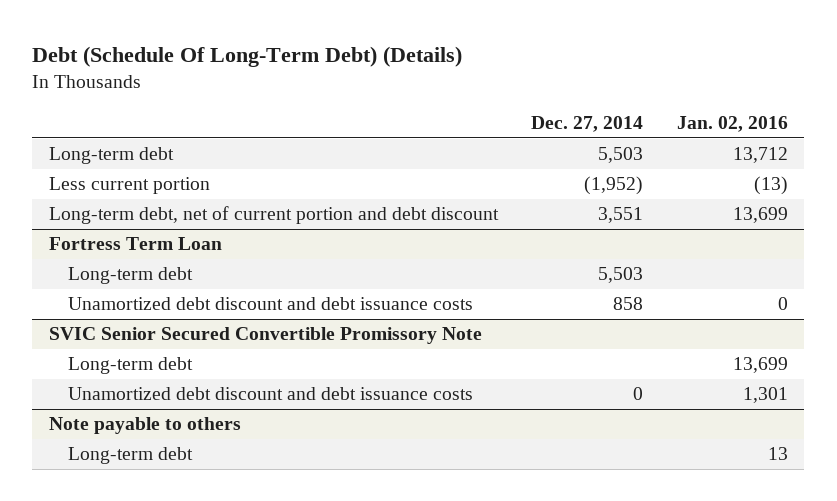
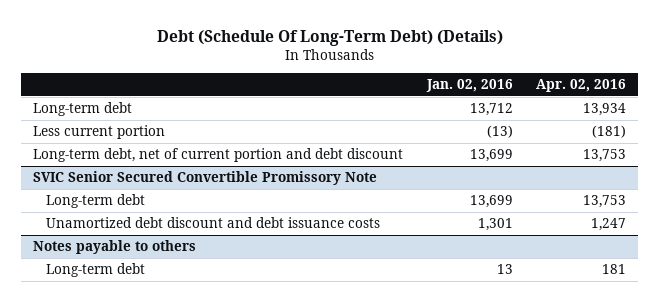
[531,115,644,132] Dec. 27, 2014 -> none
none -> [536,79,627,93] Apr. 02, 2016
[49,237,223,251] Fortress Term Loan -> none
[68,267,194,285] Long-term debt -> none
[68,297,474,311] Unamortized debt discount and debt issuance costs -> none
[49,417,242,435] Note payable to others -> [33,240,197,255] Notes payable to others

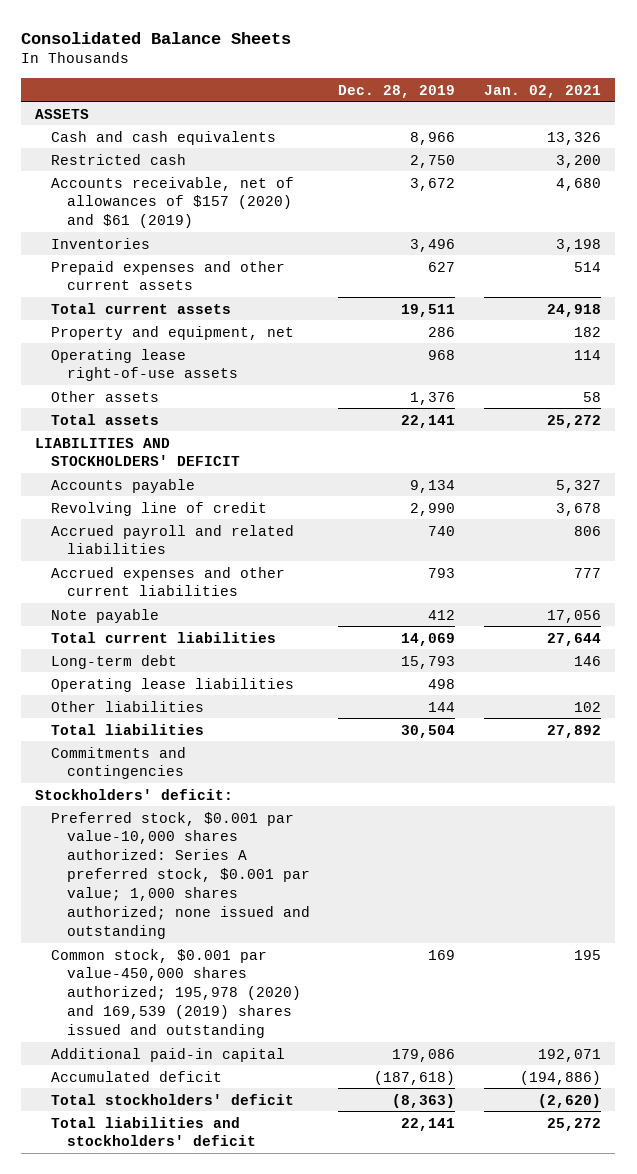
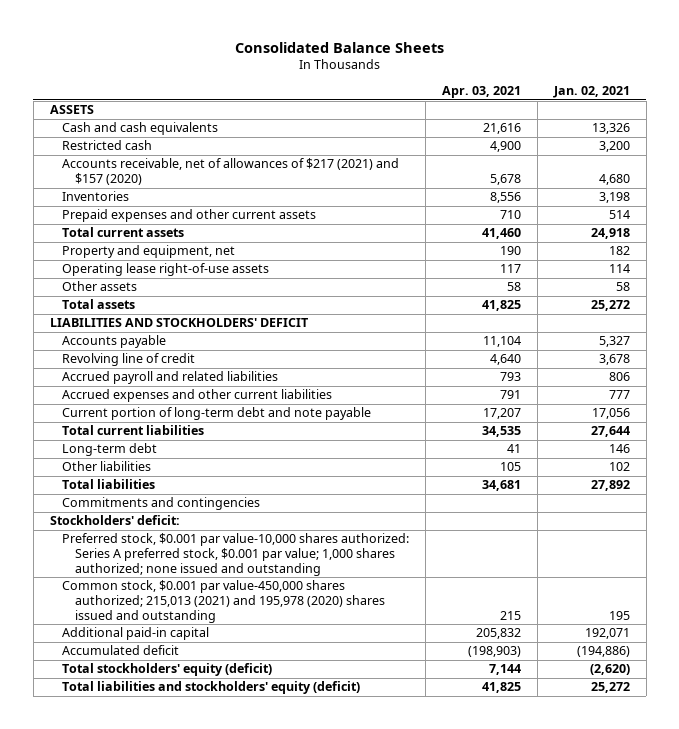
[338,84,456,98] Dec. 28, 2019 -> none
none -> [442,86,522,99] Apr. 03, 2021
[51,176,295,229] Accounts receivable, net of allowances of $157 (2020) and $61 (2019) -> [62,158,400,186] Accounts receivable, net of allowances of $217 (2021) and $157 (2020)
[51,608,160,623] Note payable -> [62,407,372,421] Current portion of long-term debt and note payable
[51,677,295,692] Operating lease liabilities -> none
[51,948,301,1039] Common stock, $0.001 par value-450,000 shares authorized; 195,978 (2020) and 169,539 (2019) shares issued and outstanding -> [62,580,386,623] Common stock, $0.001 par value-450,000 shares authorized; 215,013 (2021) and 195,978 (2020) shares issued and outstanding
[51,1093,295,1105] Total stockholders' deficit -> [62,663,273,677] Total stockholders' equity (deficit)
[51,1116,256,1147] Total liabilities and stockholders' deficit -> [62,681,361,695] Total liabilities and stockholders' equity (deficit)

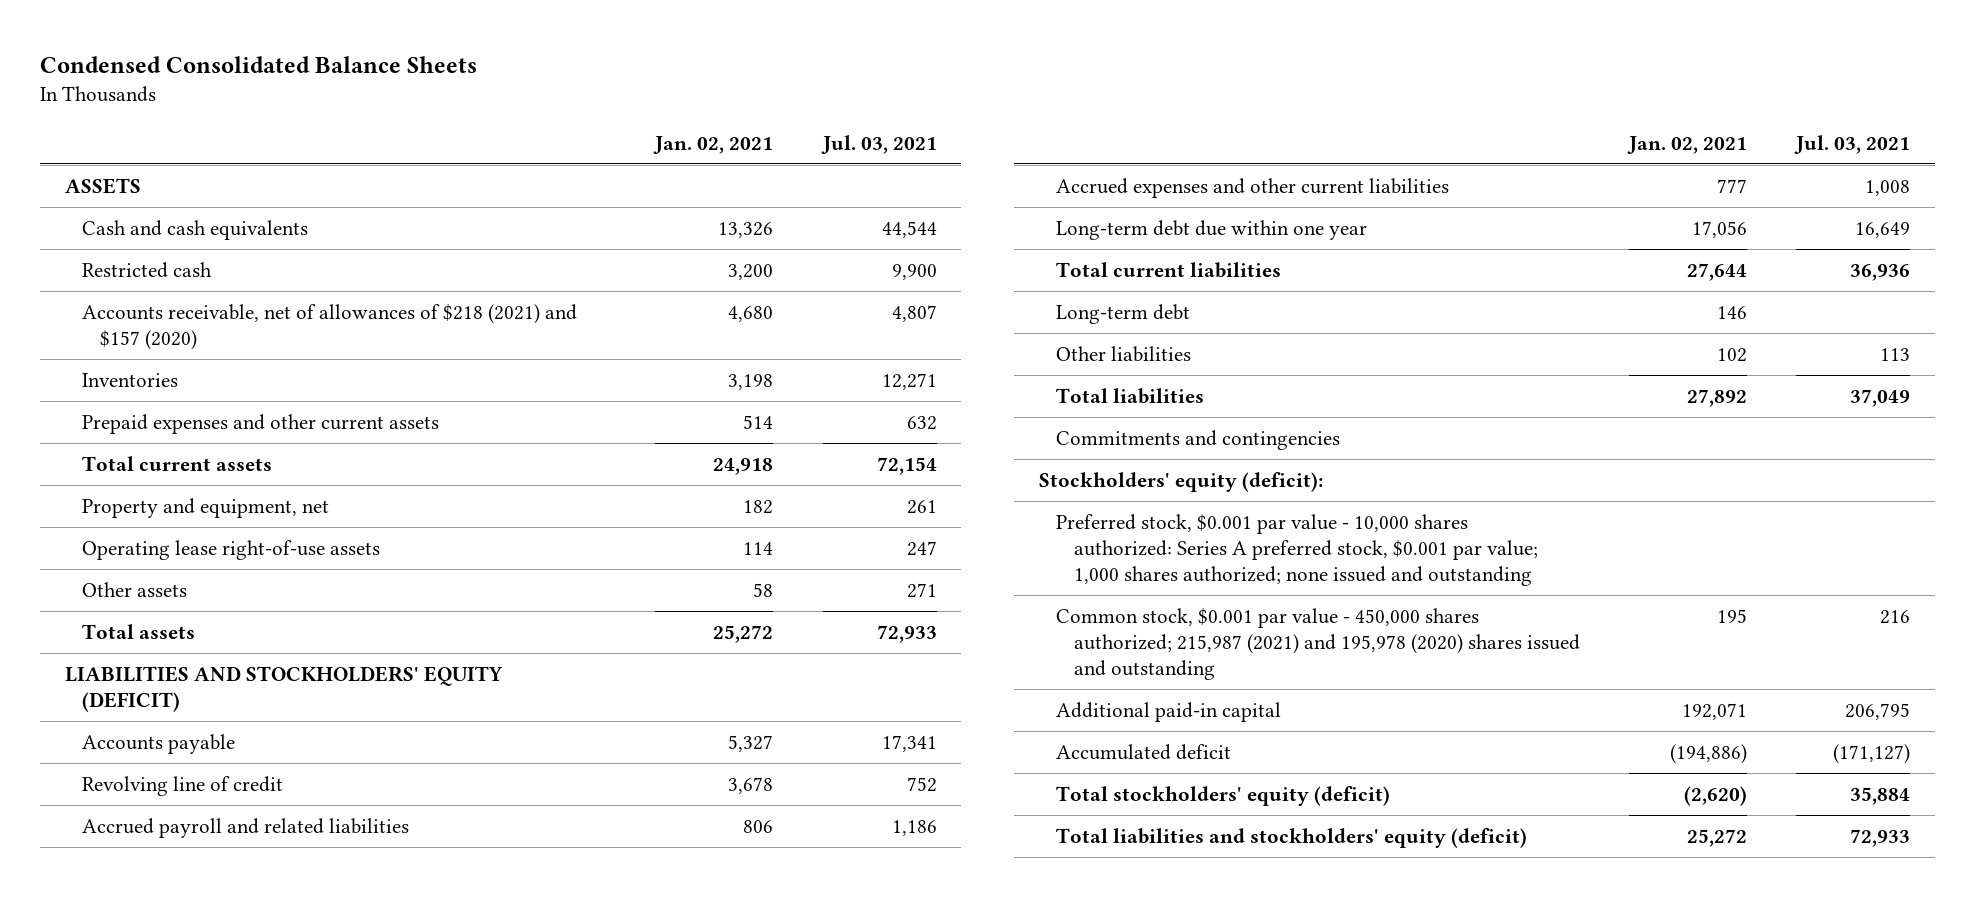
[234,41,444,53] Consolidated Balance Sheets -> [40,55,478,73] Condensed Consolidated Balance Sheets
[442,86,522,99] Apr. 03, 2021 -> none
none -> [820,134,937,154] Jul. 03, 2021
[62,158,400,186] Accounts receivable, net of allowances of $217 (2021) and $157 (2020) -> [82,303,578,350] Accounts receivable, net of allowances of $218 (2021) and $157 (2020)
[49,318,308,328] LIABILITIES AND STOCKHOLDERS' DEFICIT -> [64,665,503,712] LIABILITIES AND STOCKHOLDERS' EQUITY (DEFICIT)
[62,407,372,421] Current portion of long-term debt and note payable -> [1056,219,1368,240] Long-term debt due within one year
[49,515,180,526] Stockholders' deficit: -> [1038,471,1323,492] Stockholders' equity (deficit):
[62,533,410,576] Preferred stock, $0.001 par value-10,000 shares authorized: Series A preferred stock, $0.001 par value; 1,000 shares authorized; none issued and outstanding -> [1056,513,1538,586] Preferred stock, $0.001 par value - 10,000 shares authorized: Series A preferred stock, $0.001 par value; 1,000 shares authorized; none issued and outstanding
[62,580,386,623] Common stock, $0.001 par value-450,000 shares authorized; 215,013 (2021) and 195,978 (2020) shares issued and outstanding -> [1056,607,1580,680] Common stock, $0.001 par value - 450,000 shares authorized; 215,987 (2021) and 195,978 (2020) shares issued and outstanding

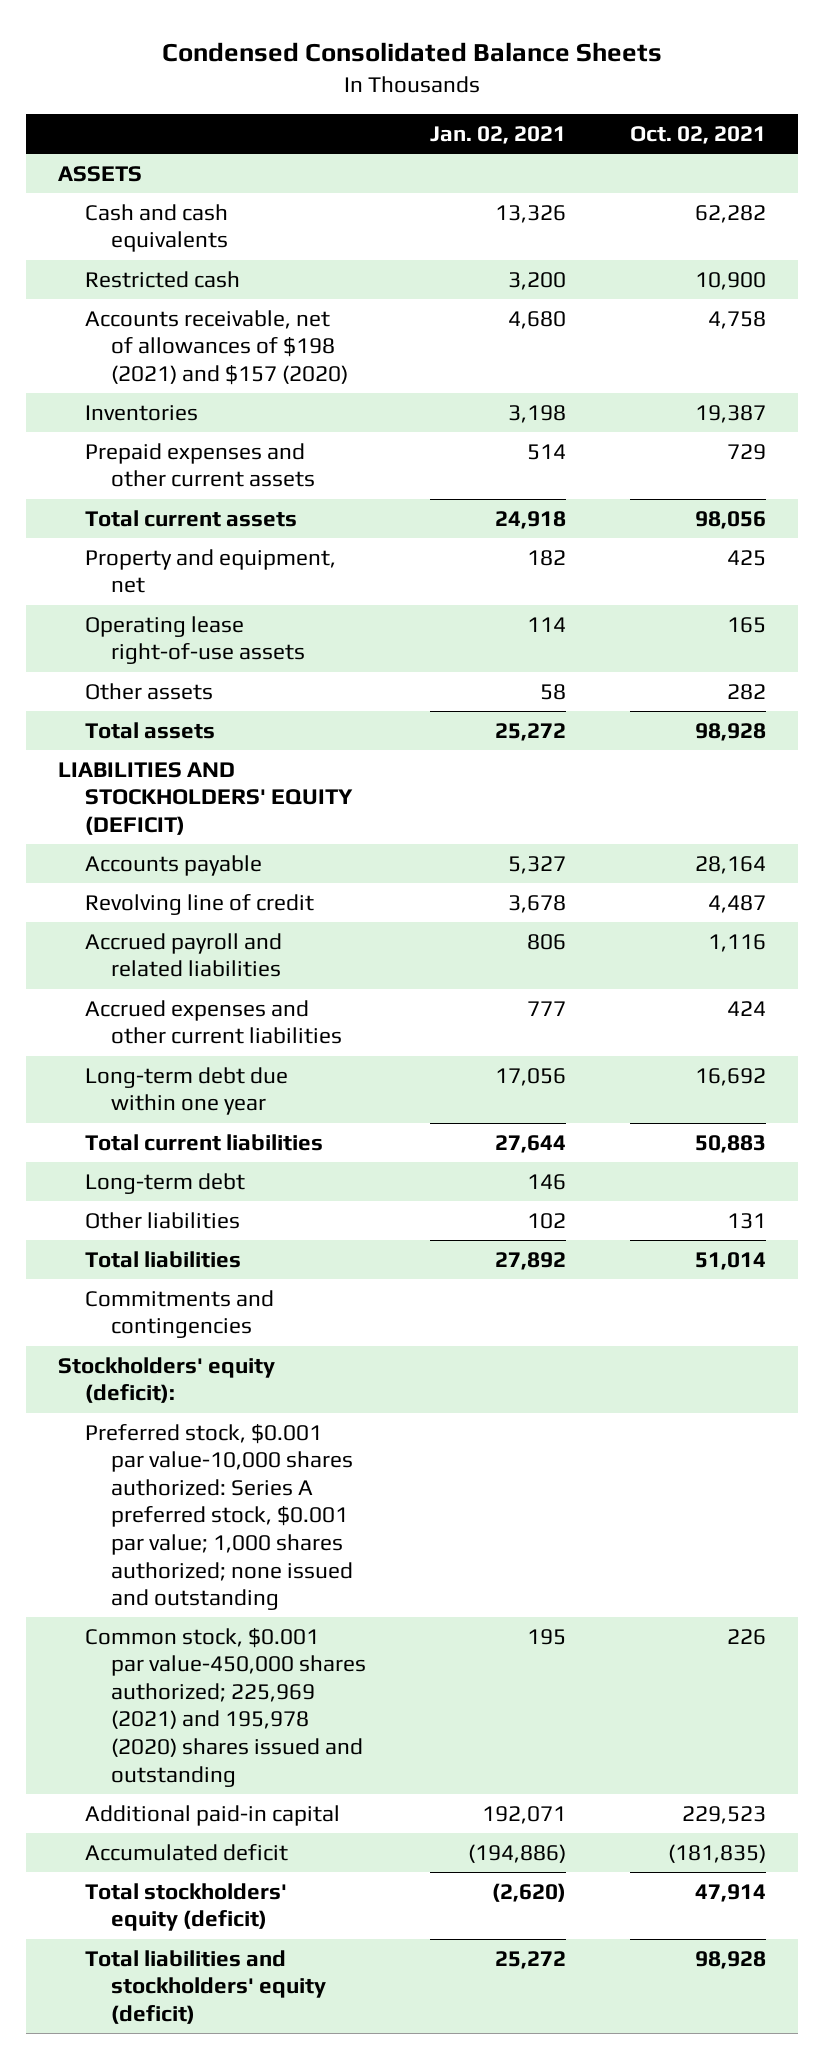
[820,134,937,154] Jul. 03, 2021 -> none
none -> [630,126,767,145] Oct. 02, 2021
[82,303,578,350] Accounts receivable, net of allowances of $218 (2021) and $157 (2020) -> [84,309,349,385] Accounts receivable, net of allowances of $198 (2021) and $157 (2020)
[1056,513,1538,586] Preferred stock, $0.001 par value - 10,000 shares authorized: Series A preferred stock, $0.001 par value; 1,000 shares authorized; none issued and outstanding -> [84,1423,354,1611] Preferred stock, $0.001 par value-10,000 shares authorized: Series A preferred stock, $0.001 par value; 1,000 shares authorized; none issued and outstanding
[1056,607,1580,680] Common stock, $0.001 par value - 450,000 shares authorized; 215,987 (2021) and 195,978 (2020) shares issued and outstanding -> [84,1627,367,1787] Common stock, $0.001 par value-450,000 shares authorized; 225,969 (2021) and 195,978 (2020) shares issued and outstanding

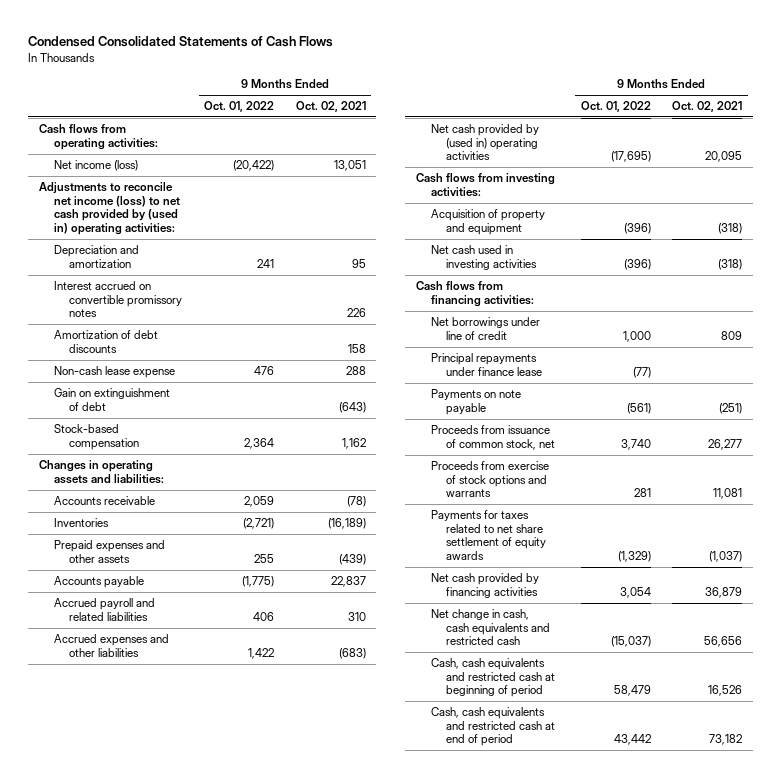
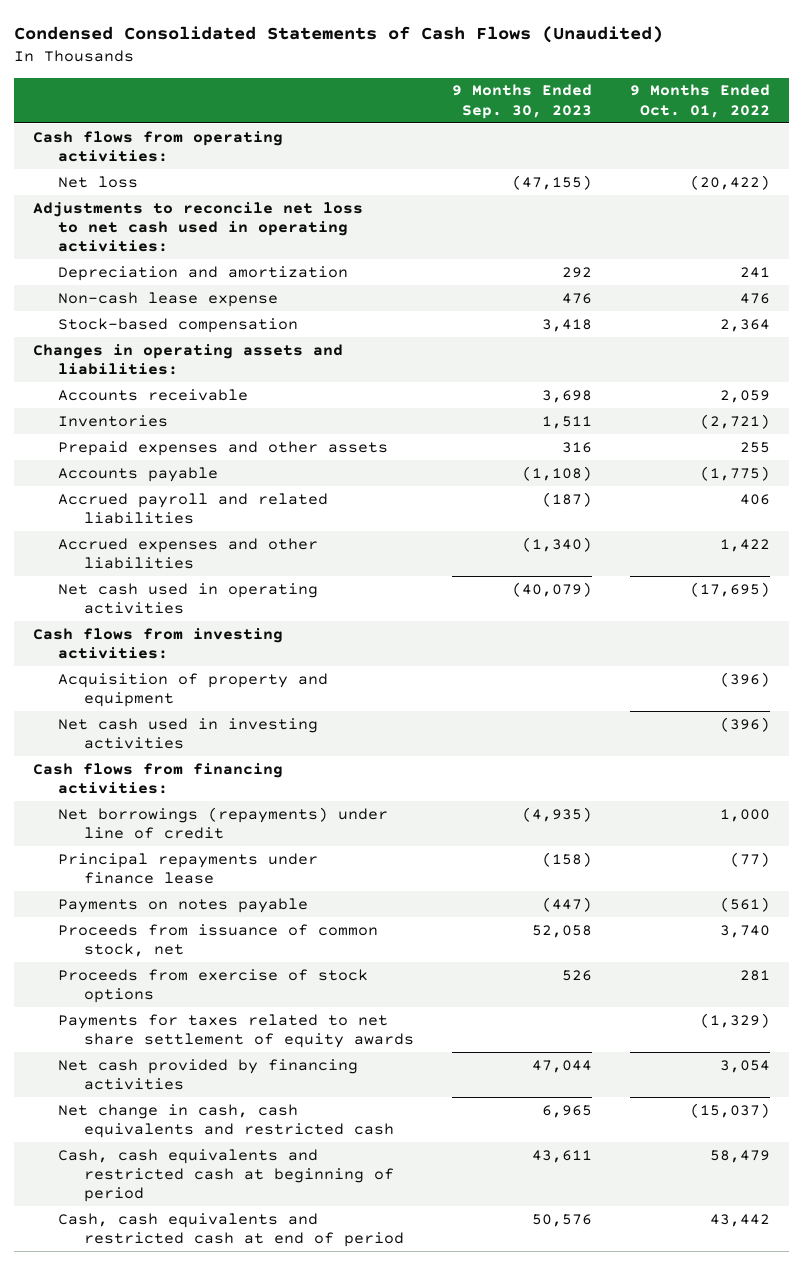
[28,36,334,48] Condensed Consolidated Statements of Cash Flows -> [13,26,663,44] Condensed Consolidated Statements of Cash Flows (Unaudited)
[295,101,366,113] Oct. 02, 2021 -> none
none -> [451,84,592,119] 9 Months Ended Sep. 30, 2023
[54,160,139,172] Net income (loss) -> [58,175,139,188] Net loss
[39,182,181,236] Adjustments to reconcile net income (loss) to net cash provided by (used in) operating activities: -> [32,201,363,253] Adjustments to reconcile net loss to net cash used in operating activities:
[54,281,183,318] Interest accrued on convertible promissory notes -> none
[54,330,159,353] Amortization of debt discounts -> none
[54,388,171,411] Gain on extinguishment of debt -> none
[430,124,539,161] Net cash provided by (used in) operating activities -> [58,582,319,614] Net cash used in operating activities
[430,317,540,340] Net borrowings under line of credit -> [58,806,389,839] Net borrowings (repayments) under line of credit
[430,389,521,415] Payments on note payable -> [58,897,309,913] Payments on notes payable
[430,461,549,498] Proceeds from exercise of stock options and warrants -> [58,968,369,1003] Proceeds from exercise of stock options

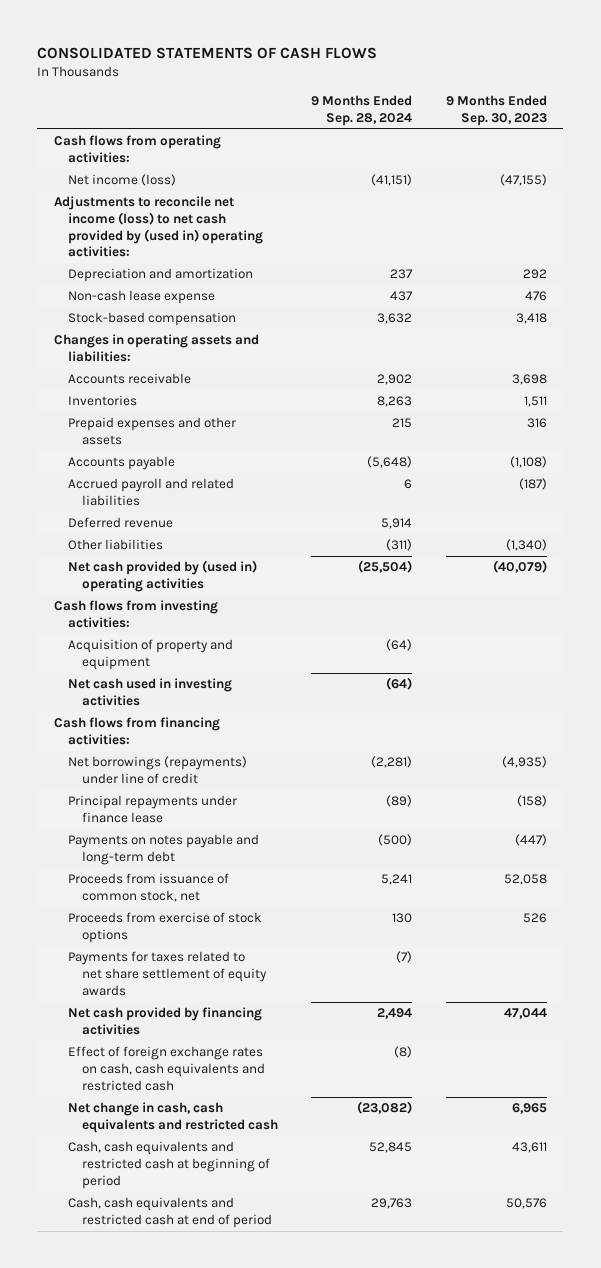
[13,26,663,44] Condensed Consolidated Statements of Cash Flows (Unaudited) -> [37,47,378,60] CONSOLIDATED STATEMENTS OF CASH FLOWS
[629,84,770,118] 9 Months Ended Oct. 01, 2022 -> none
none -> [311,94,413,126] 9 Months Ended Sep. 28, 2024
[58,175,139,188] Net loss -> [67,174,176,187] Net income (loss)
[32,201,363,253] Adjustments to reconcile net loss to net cash used in operating activities: -> [53,196,263,258] Adjustments to reconcile net income (loss) to net cash provided by (used in) operating activities:
none -> [67,517,173,529] Deferred revenue
[58,537,319,569] Accrued expenses and other liabilities -> [67,539,163,551] Other liabilities
[58,582,319,614] Net cash used in operating activities -> [67,560,257,593] Net cash provided by (used in) operating activities
[58,897,309,913] Payments on notes payable -> [67,834,259,866] Payments on notes payable and long-term debt
none -> [67,1046,265,1091] Effect of foreign exchange rates on cash, cash equivalents and restricted cash

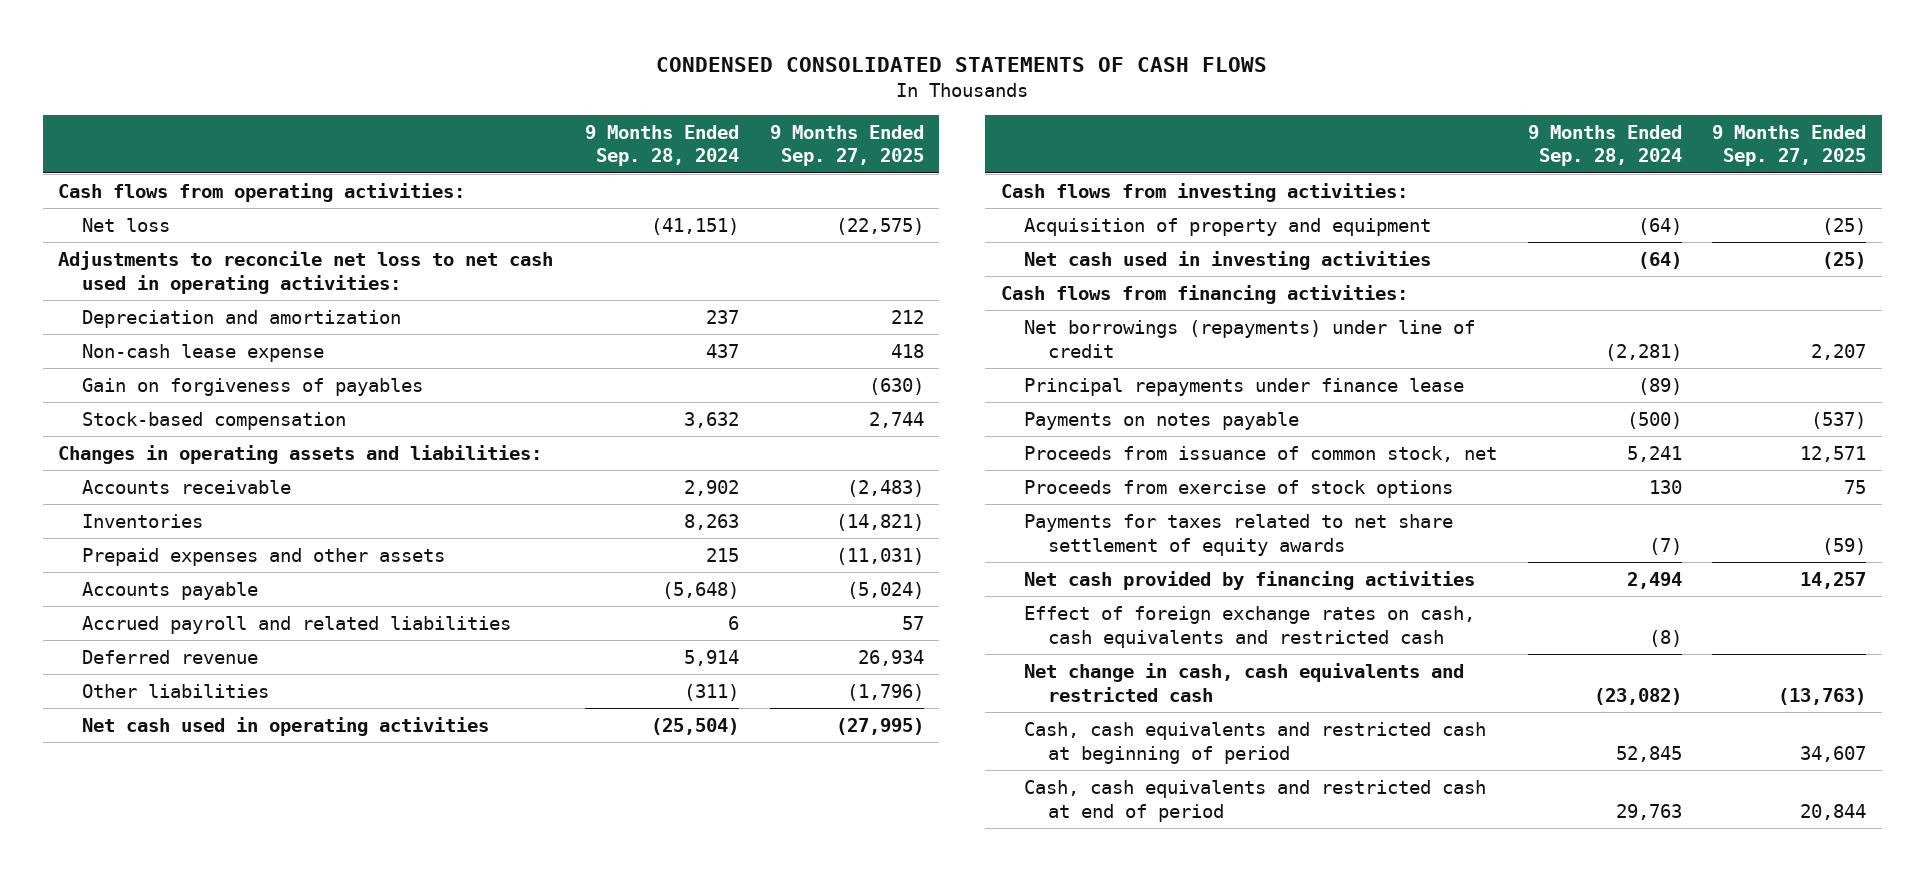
[37,47,378,60] CONSOLIDATED STATEMENTS OF CASH FLOWS -> [656,56,1268,72] CONDENSED CONSOLIDATED STATEMENTS OF CASH FLOWS
[445,94,547,126] 9 Months Ended Sep. 30, 2023 -> none
none -> [770,124,925,167] 9 Months Ended Sep. 27, 2025
[67,174,176,187] Net income (loss) -> [81,217,170,232] Net loss
[53,196,263,258] Adjustments to reconcile net income (loss) to net cash provided by (used in) operating activities: -> [58,250,554,294] Adjustments to reconcile net loss to net cash used in operating activities:
none -> [81,377,423,396] Gain on forgiveness of payables
[67,560,257,593] Net cash provided by (used in) operating activities -> [81,716,489,736] Net cash used in operating activities
[67,834,259,866] Payments on notes payable and long-term debt -> [1024,411,1300,430] Payments on notes payable

